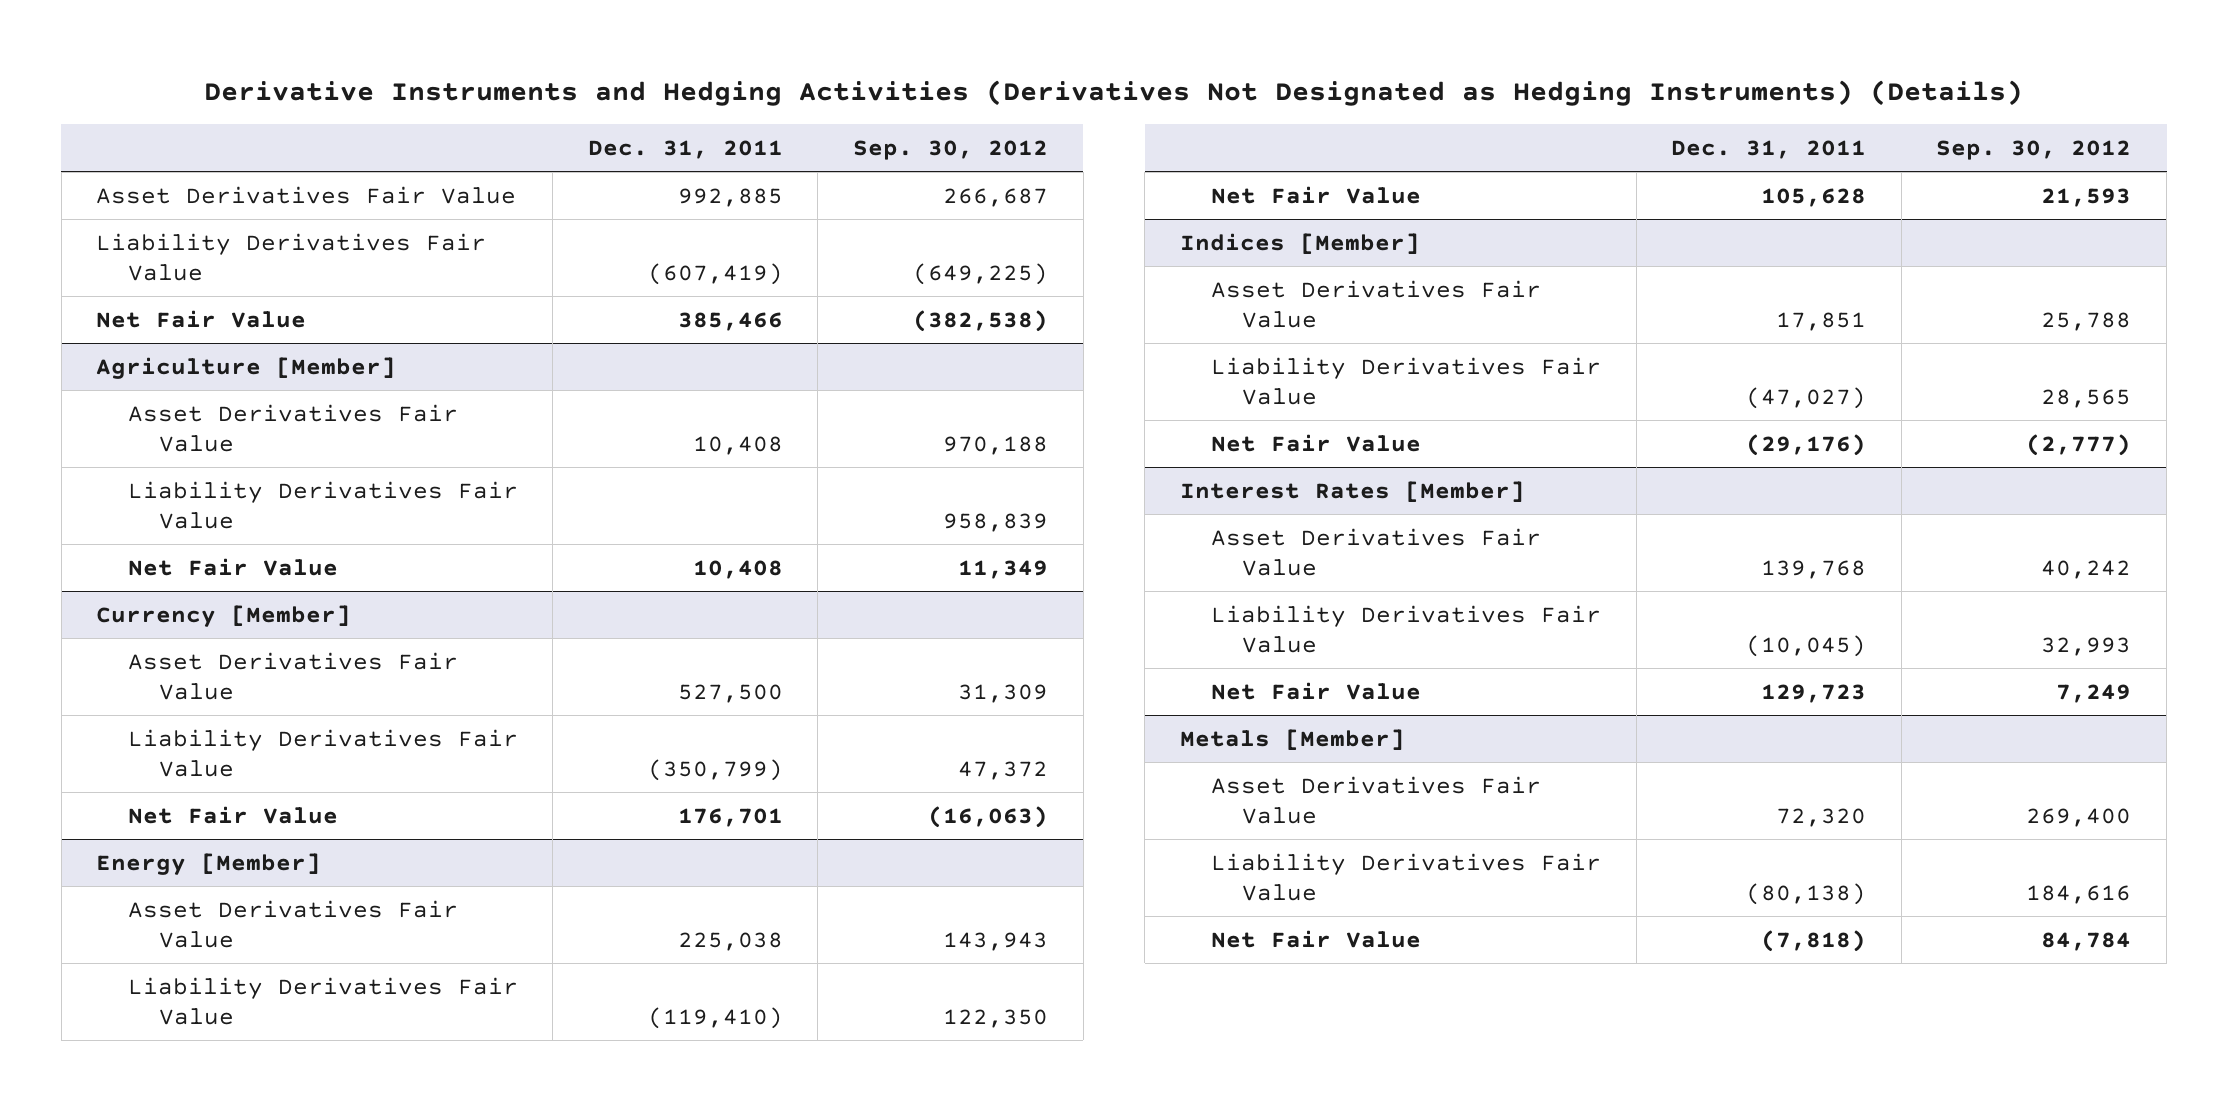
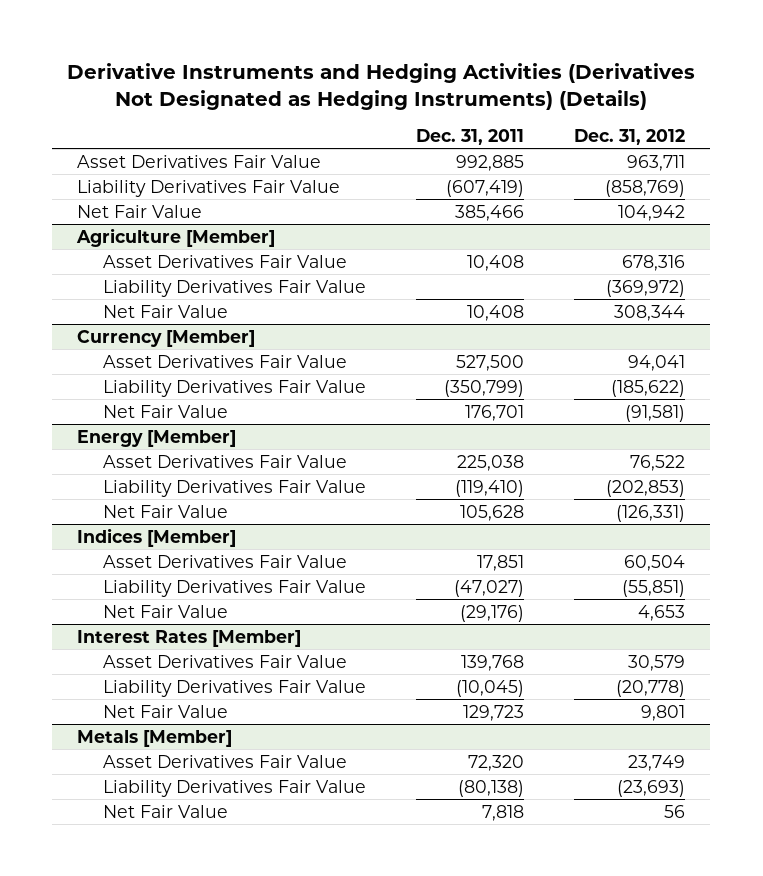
[852,140,1048,161] Sep. 30, 2012 -> none
none -> [574,128,686,145] Dec. 31, 2012
[1761,929,1867,952] (7,818) -> [482,804,525,821] 7,818

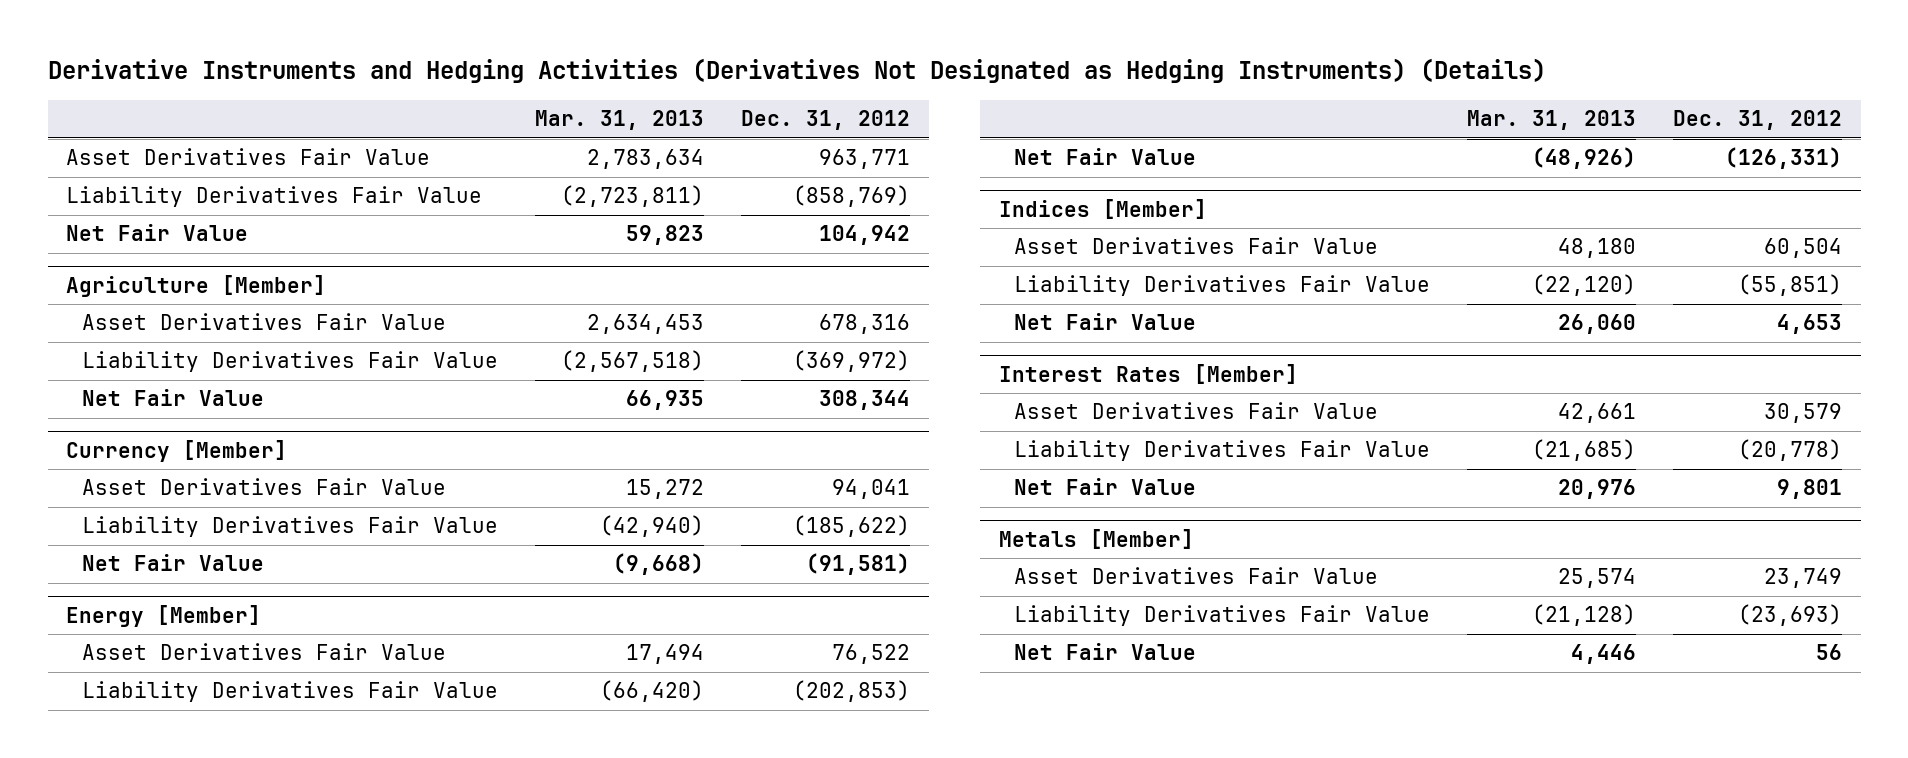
[416,128,525,145] Dec. 31, 2011 -> none
none -> [534,110,704,131] Mar. 31, 2013
[627,154,686,171] 963,711 -> [818,149,910,170] 963,771

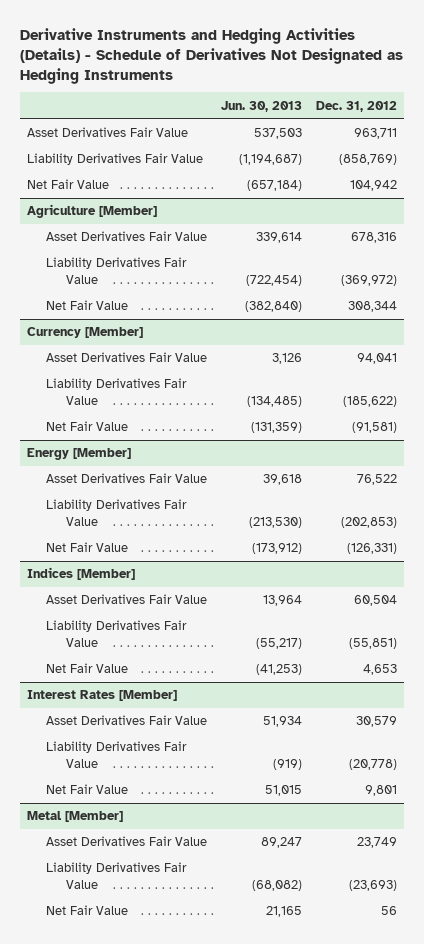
[47,58,1546,84] Derivative Instruments and Hedging Activities (Derivatives Not Designated as Hedging Instruments) (Details) -> [20,27,404,84] Derivative Instruments and Hedging Activities (Details) - Schedule of Derivatives Not Designated as Hedging Instruments
[534,110,704,131] Mar. 31, 2013 -> none
none -> [221,100,303,112] Jun. 30, 2013
[818,149,910,170] 963,771 -> [354,128,398,140] 963,711
[998,528,1194,549] Metals [Member] -> [27,811,124,823] Metal [Member]

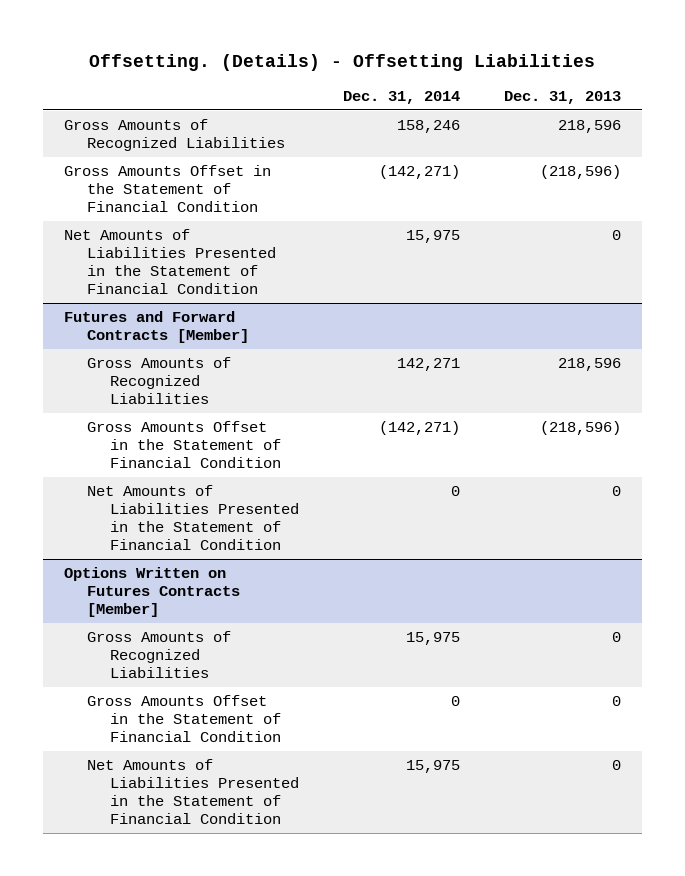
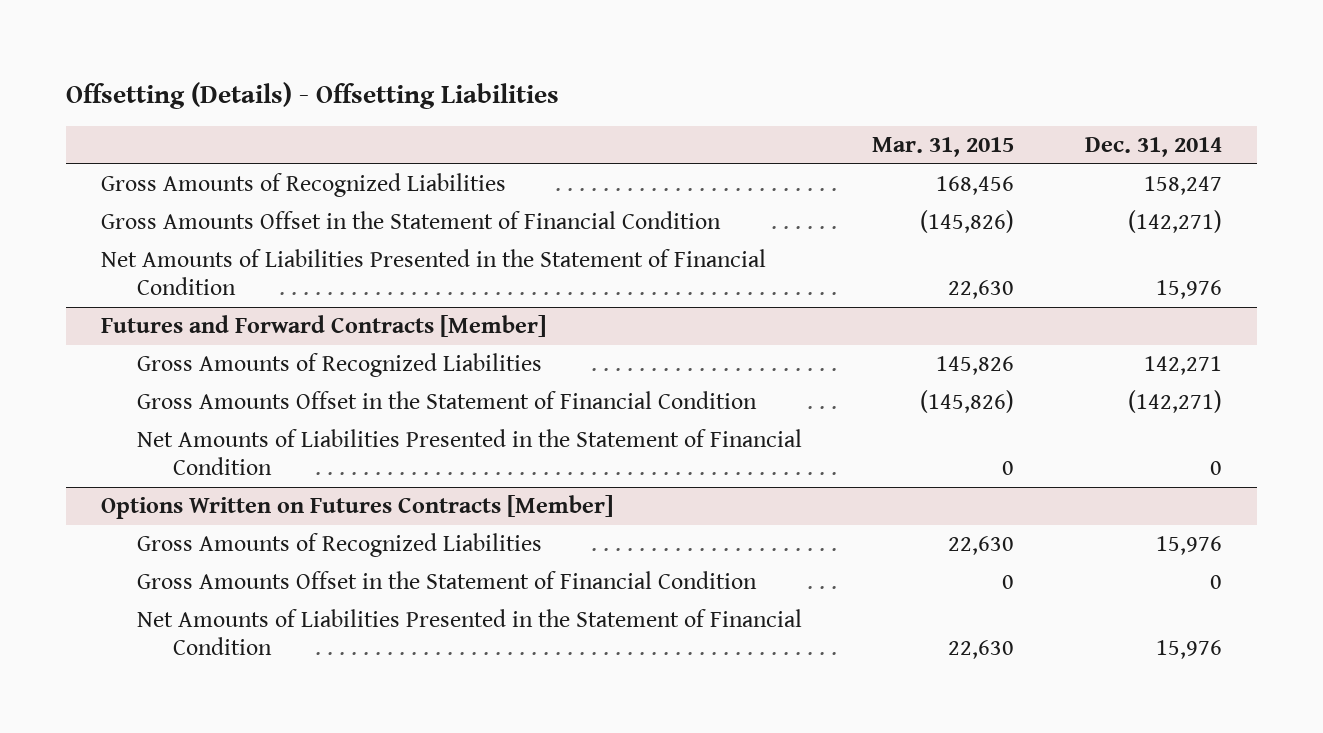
[89,53,596,71] Offsetting. (Details) - Offsetting Liabilities -> [65,81,559,109] Offsetting (Details) - Offsetting Liabilities
[503,91,621,105] Dec. 31, 2013 -> none
none -> [872,137,1015,158] Mar. 31, 2015
[396,120,460,134] 158,246 -> [1143,176,1222,196] 158,247
[405,230,460,244] 15,975 -> [1155,280,1222,300] 15,976
[405,632,460,646] 15,975 -> [1155,536,1222,556] 15,976
[405,760,460,774] 15,975 -> [1155,640,1222,660] 15,976

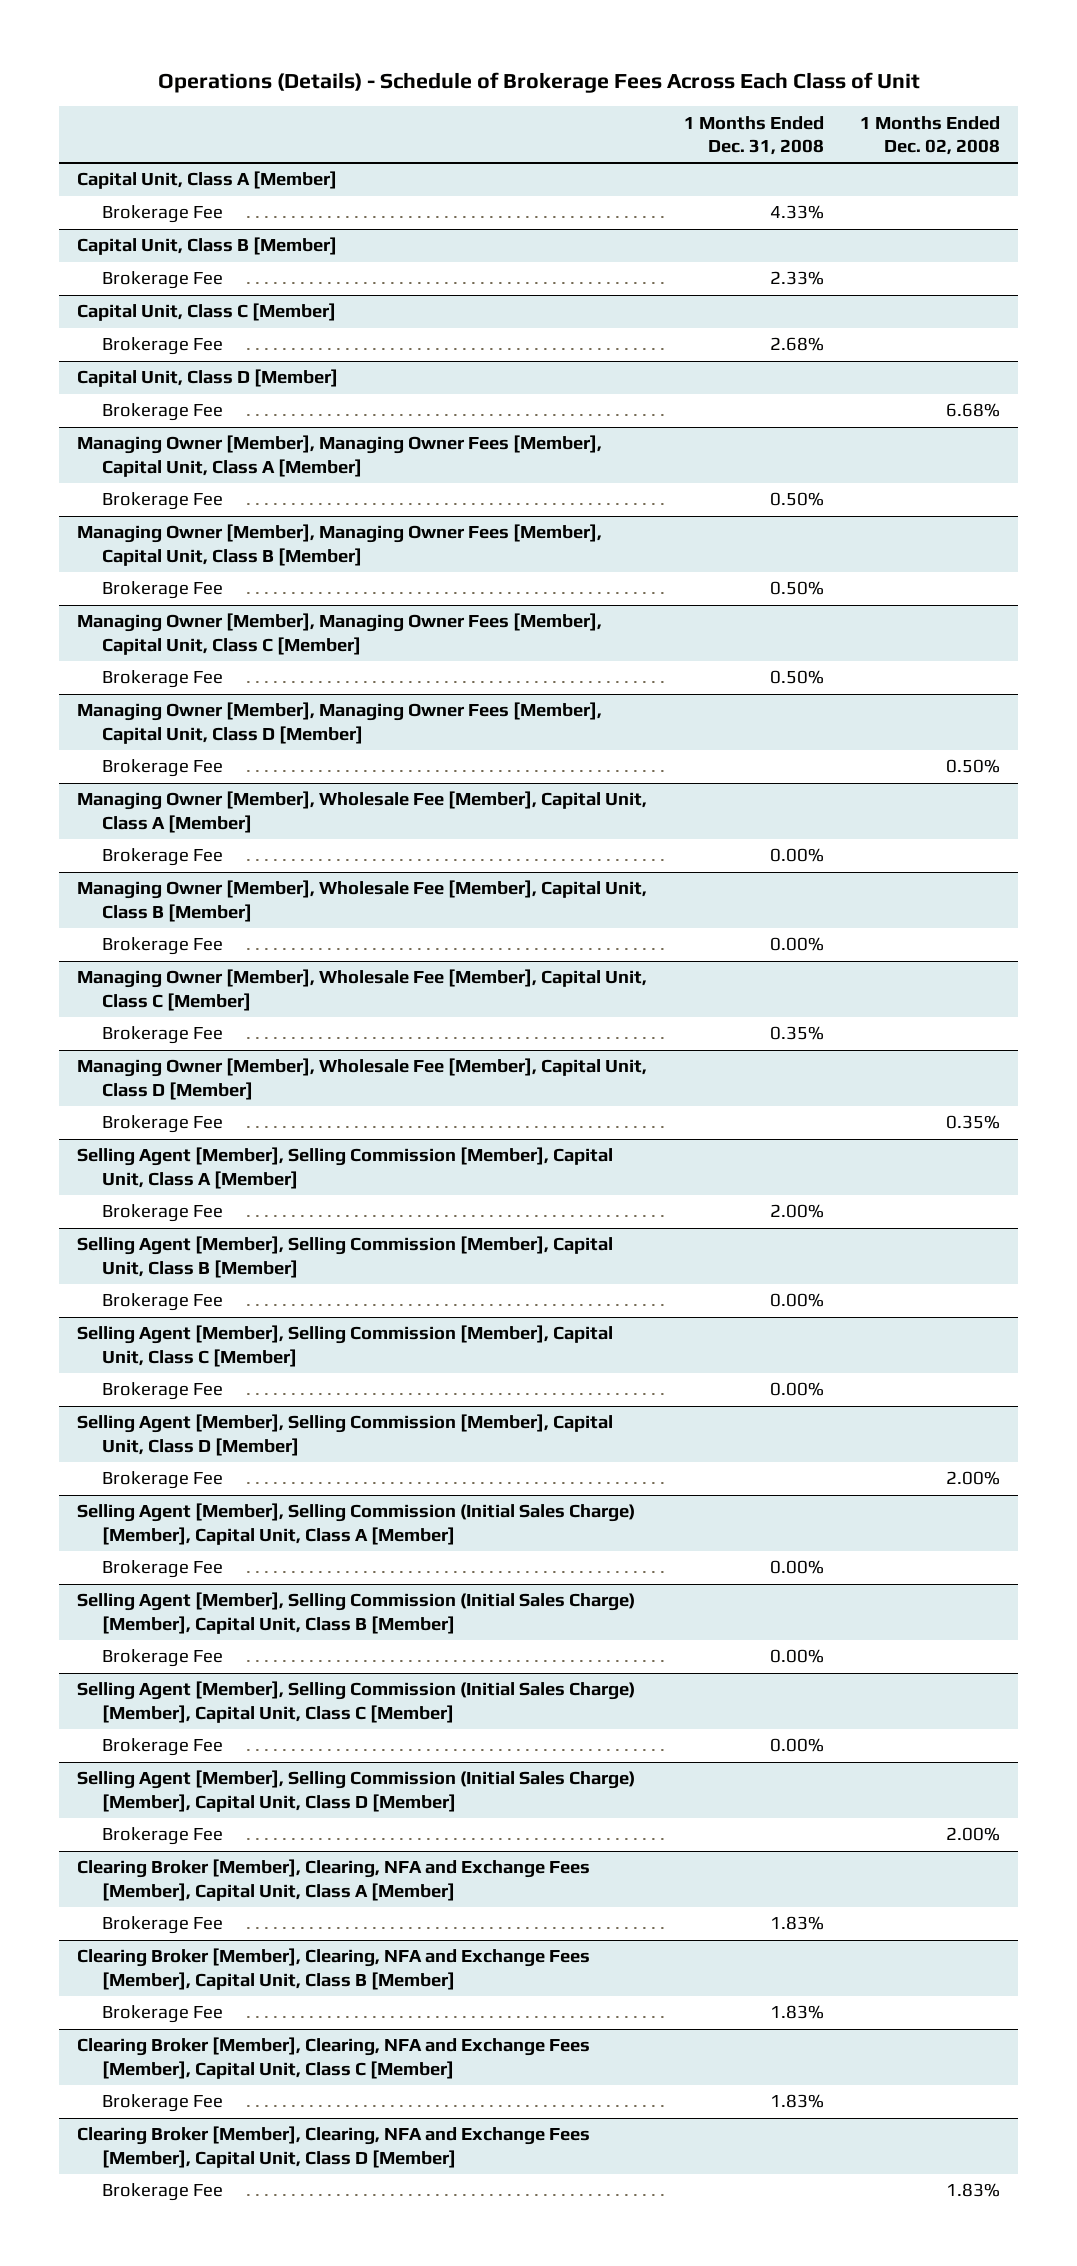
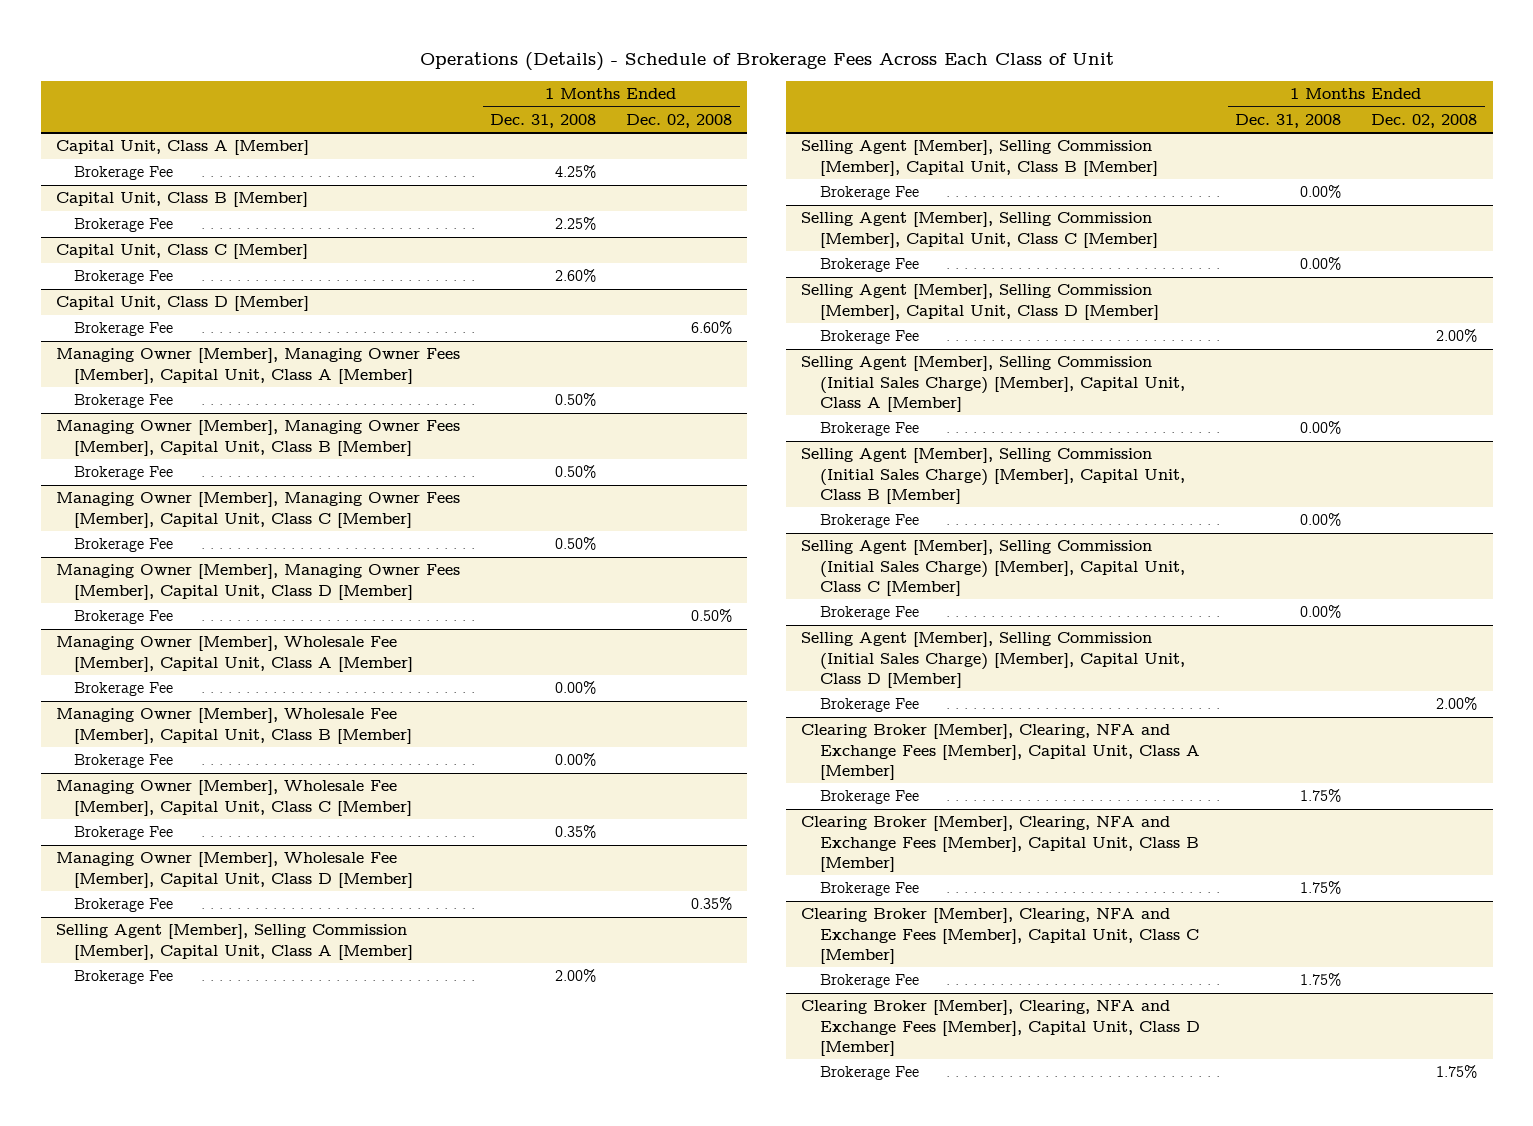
[769,205,824,220] 4.33% -> [555,165,597,179] 4.25%
[769,271,824,286] 2.33% -> [555,217,597,231] 2.25%
[769,337,824,352] 2.68% -> [555,269,597,283] 2.60%
[946,403,1001,418] 6.68% -> [691,321,733,335] 6.60%
[769,1916,824,1931] 1.83% -> [1300,789,1342,803] 1.75%
[769,2005,824,2020] 1.83% -> [1300,881,1342,895] 1.75%
[769,2094,824,2109] 1.83% -> [1300,973,1342,987] 1.75%
[946,2183,1001,2198] 1.83% -> [1436,1065,1478,1079] 1.75%

